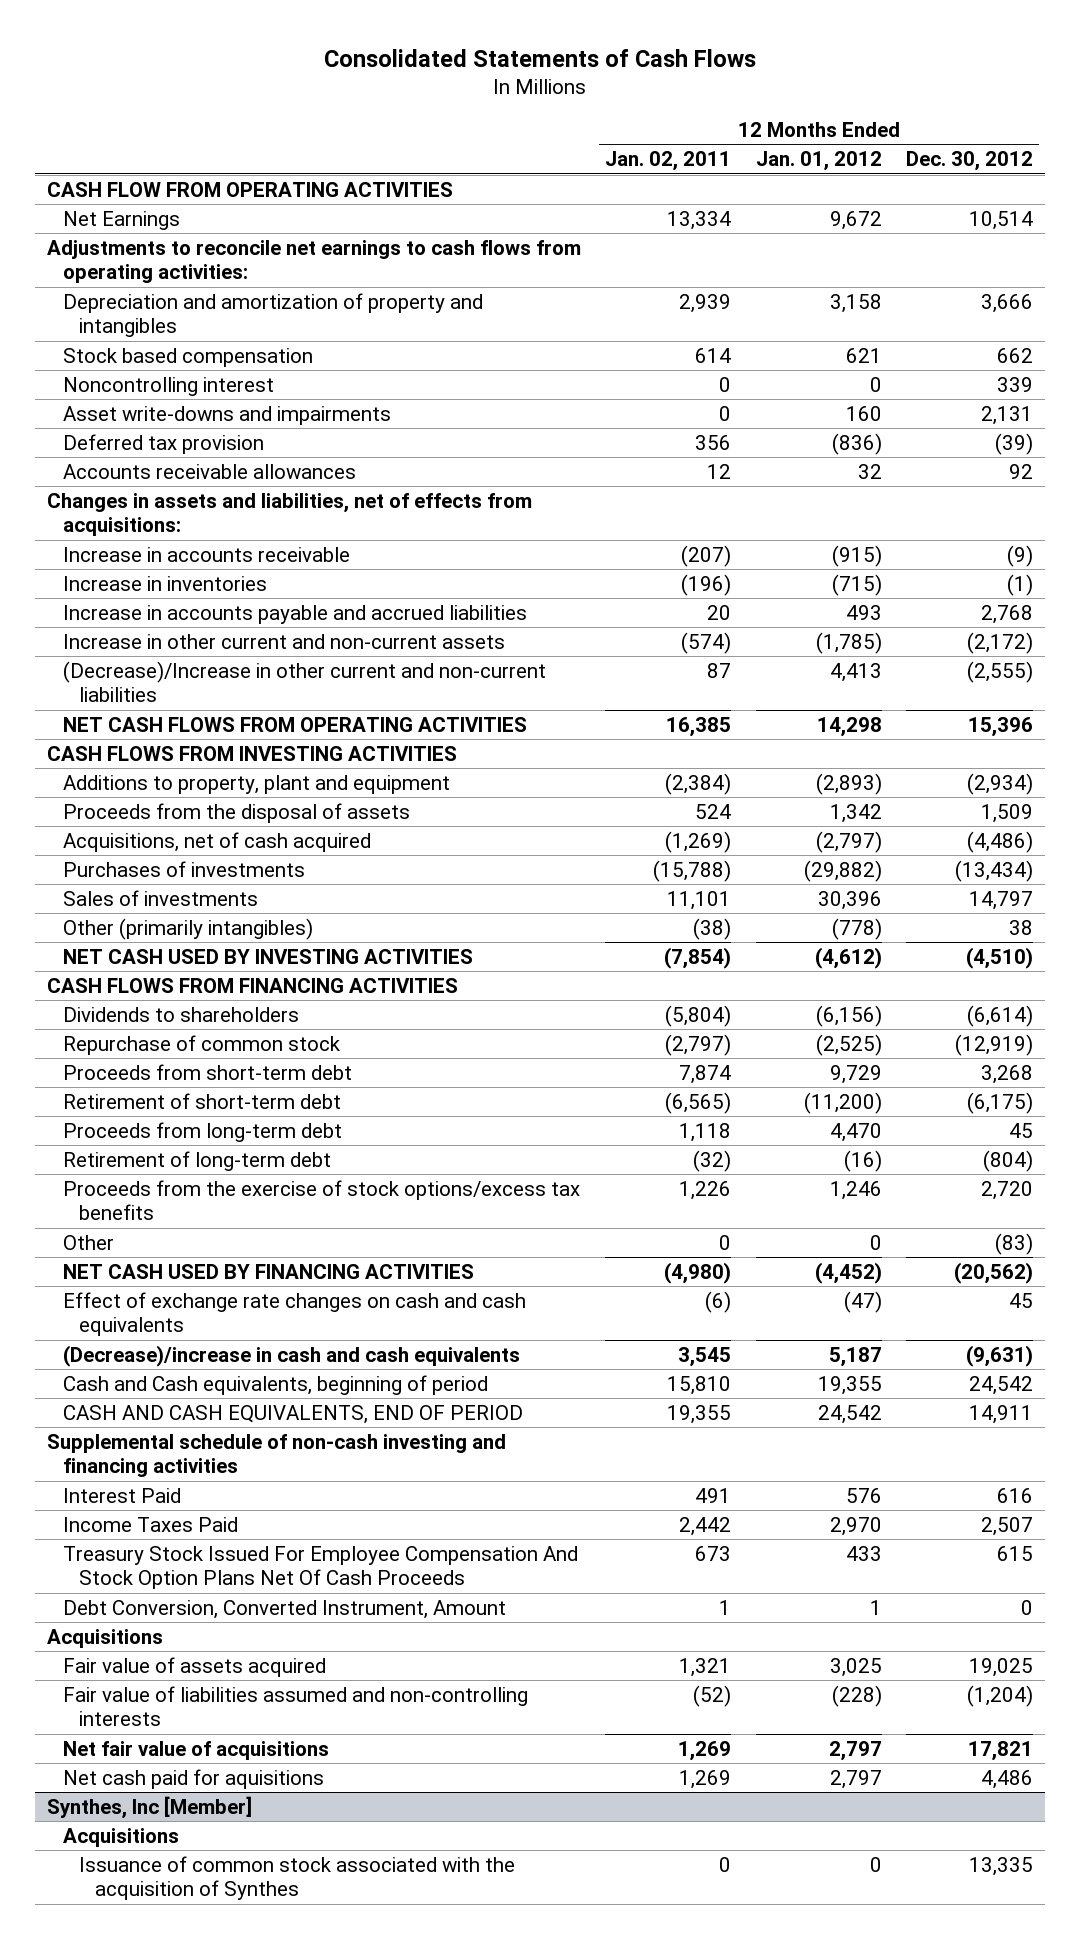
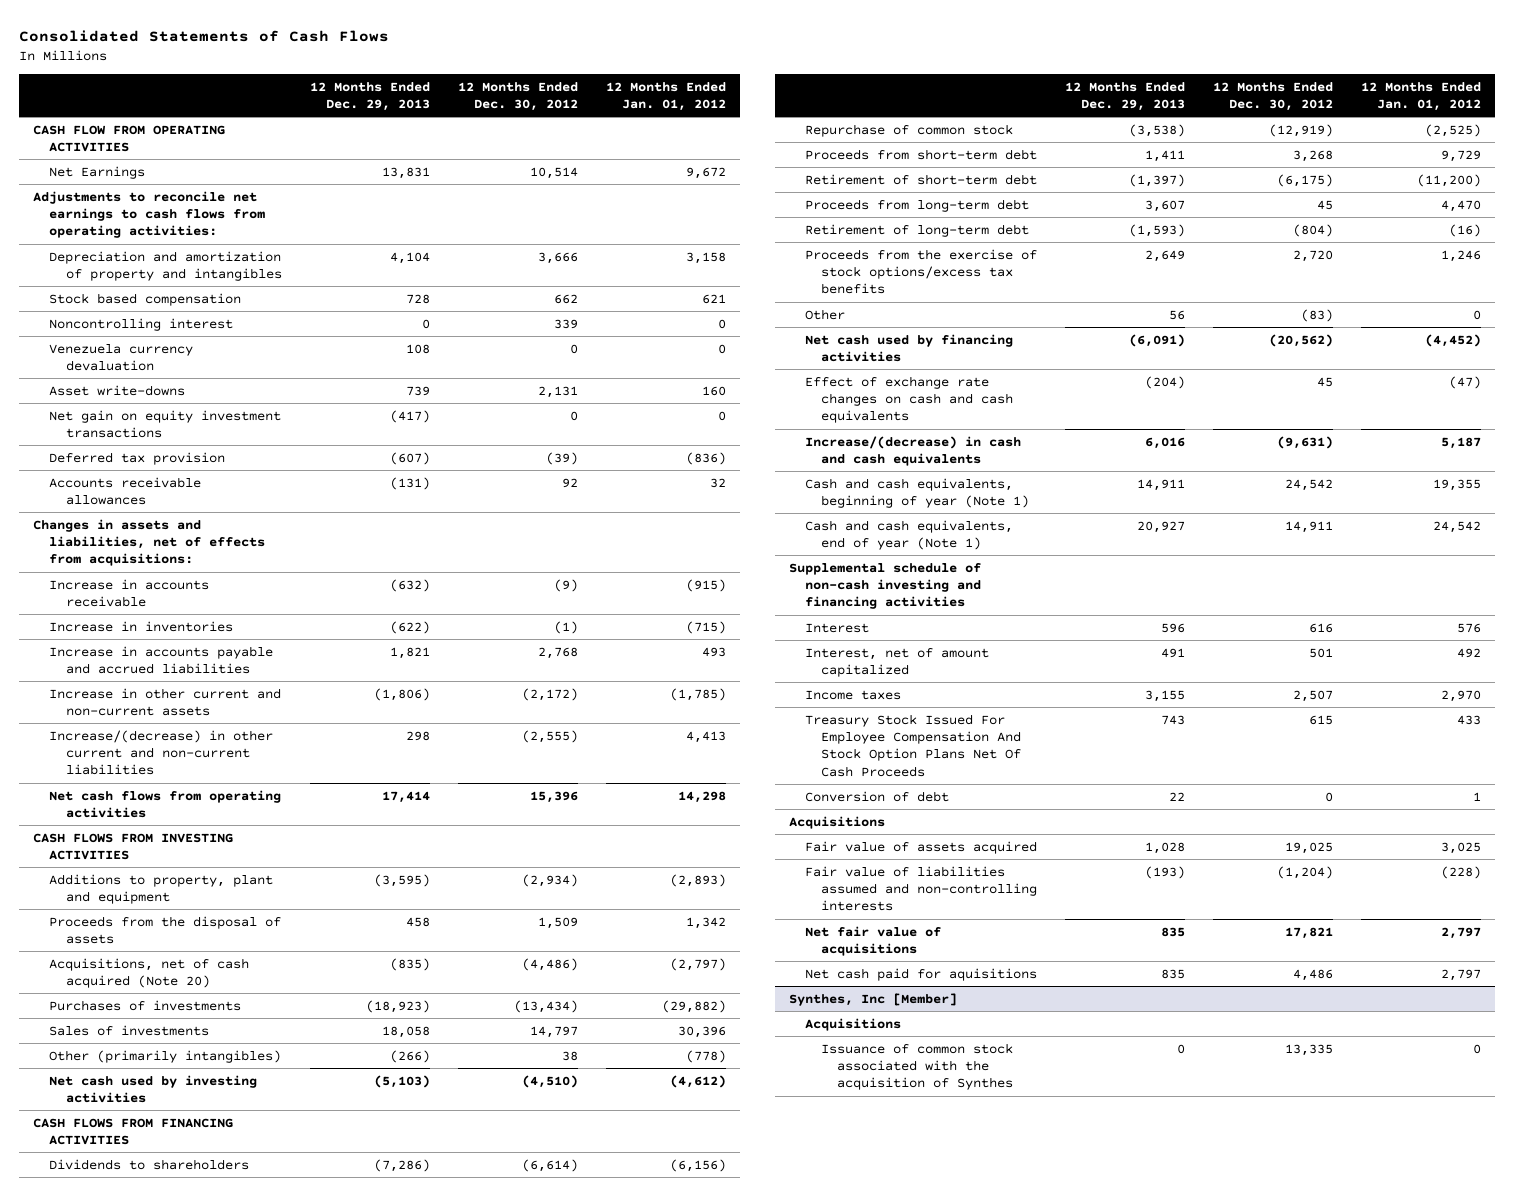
[605,151,732,172] Jan. 02, 2011 -> none
none -> [309,81,430,111] 12 Months Ended Dec. 29, 2013
none -> [49,343,194,371] Venezuela currency devaluation
[63,405,392,425] Asset write-downs and impairments -> [49,384,186,396] Asset write-downs
none -> [49,409,282,438] Net gain on equity investment transactions
[63,660,547,703] (Decrease)/Increase in other current and non-current liabilities -> [49,729,274,776] Increase/(decrease) in other current and non-current liabilities
[63,716,528,732] NET CASH FLOWS FROM OPERATING ACTIVITIES -> [49,789,282,818] Net cash flows from operating activities
[63,831,372,852] Acquisitions, net of cash acquired -> [49,957,250,988] Acquisitions, net of cash acquired (Note 20)
[63,948,474,964] NET CASH USED BY INVESTING ACTIVITIES -> [49,1074,258,1103] Net cash used by investing activities
[63,1263,475,1279] NET CASH USED BY FINANCING ACTIVITIES -> [804,333,1013,362] Net cash used by financing activities
[63,1344,521,1367] (Decrease)/increase in cash and cash equivalents -> [804,435,1021,466] Increase/(decrease) in cash and cash equivalents
[63,1374,489,1395] Cash and Cash equivalents, beginning of period -> [804,477,1030,508] Cash and cash equivalents, beginning of year (Note 1)
[63,1404,524,1424] CASH AND CASH EQUIVALENTS, END OF PERIOD -> [804,519,1013,550] Cash and cash equivalents, end of year (Note 1)
[63,1487,182,1503] Interest Paid -> [804,622,869,633] Interest
none -> [804,647,989,677] Interest, net of amount capitalized
[63,1516,239,1532] Income Taxes Paid -> [804,689,901,700] Income taxes
[63,1599,507,1619] Debt Conversion, Converted Instrument, Amount -> [804,790,949,802] Conversion of debt

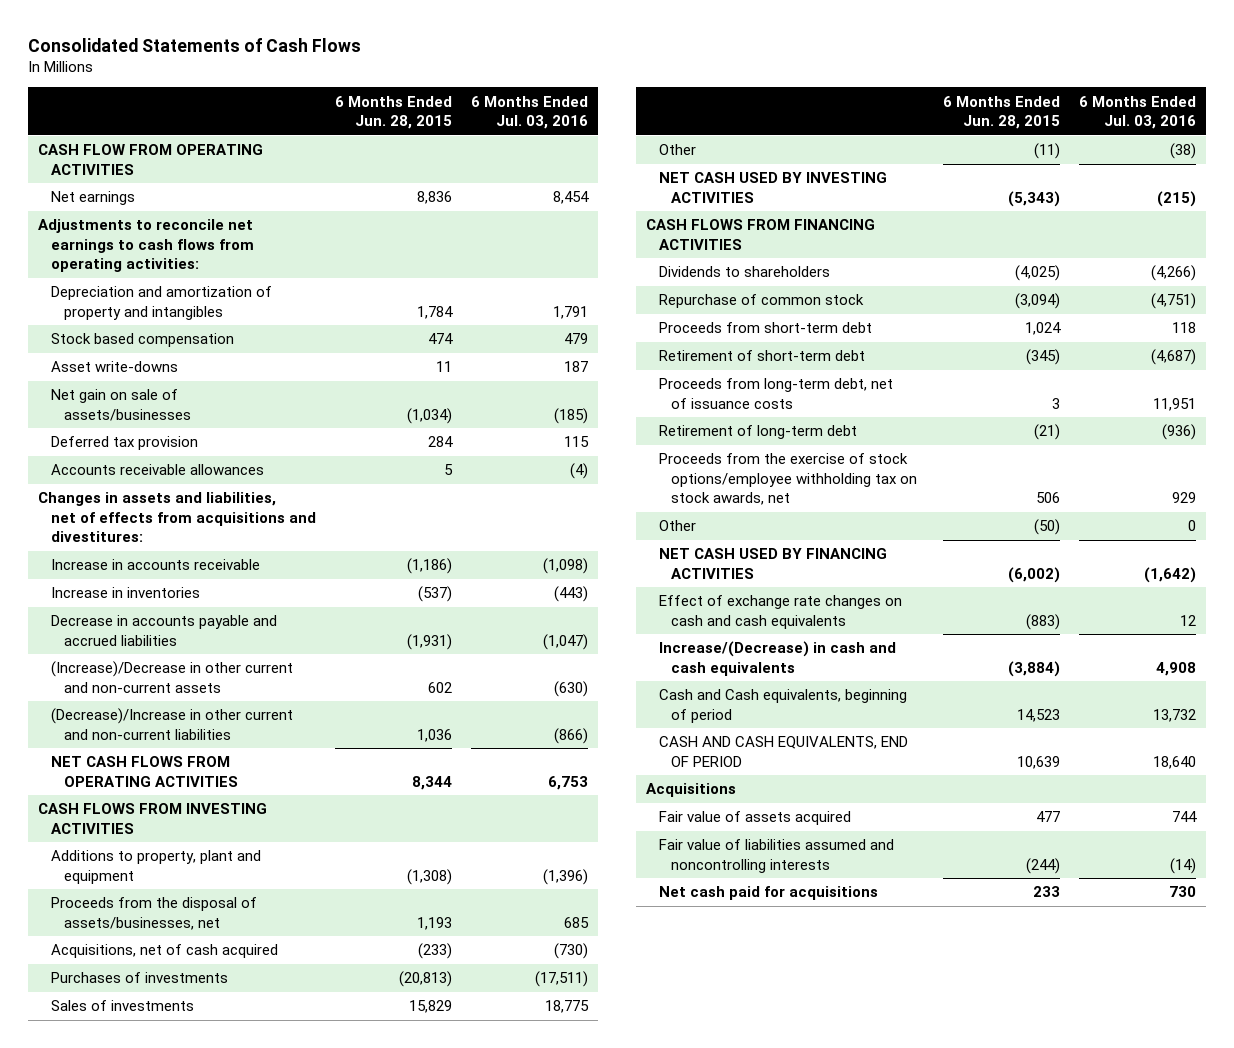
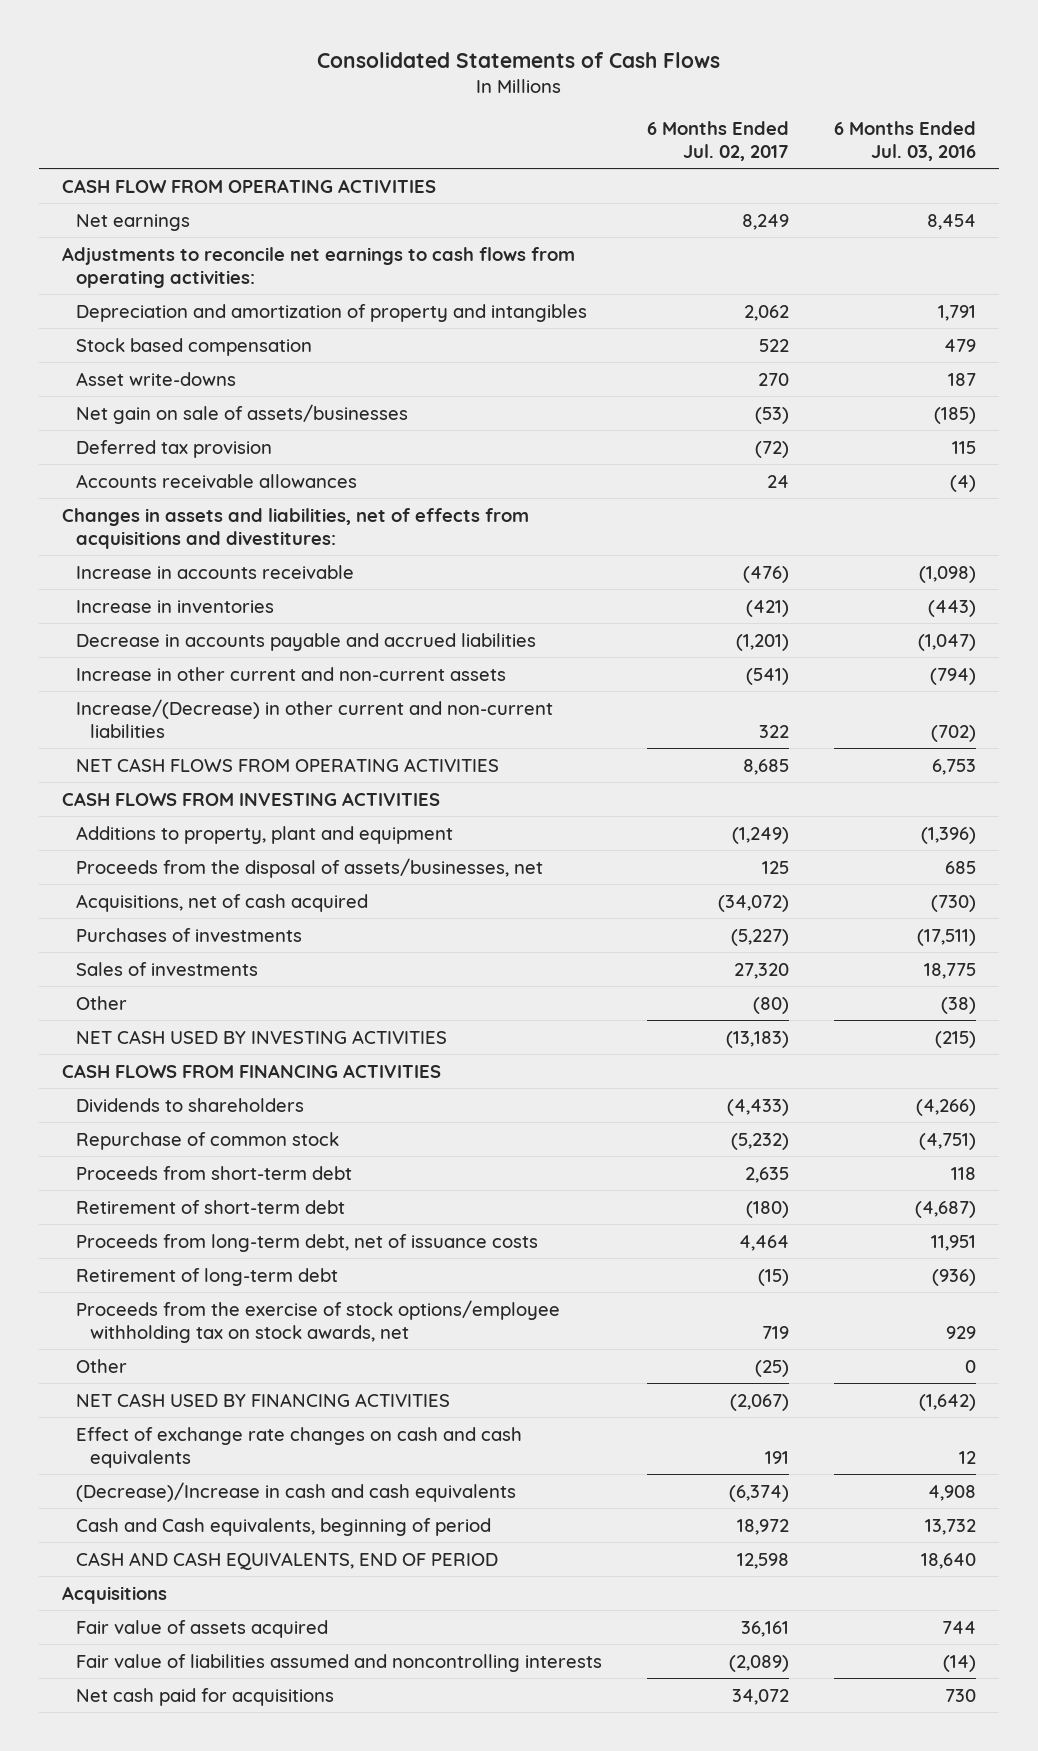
[334,95,452,130] 6 Months Ended Jun. 28, 2015 -> none
none -> [647,120,790,161] 6 Months Ended Jul. 02, 2017
[50,661,293,693] (Increase)/Decrease in other current and non-current assets -> [76,666,507,681] Increase in other current and non-current assets
[554,680,589,697] (630) -> [930,667,977,685] (794)
[50,708,293,740] (Decrease)/Increase in other current and non-current liabilities -> [76,698,554,738] Increase/(Decrease) in other current and non-current liabilities
[554,727,589,744] (866) -> [931,724,977,742] (702)
[658,641,896,676] Increase/(Decrease) in cash and cash equivalents -> [76,1481,517,1502] (Decrease)/Increase in cash and cash equivalents

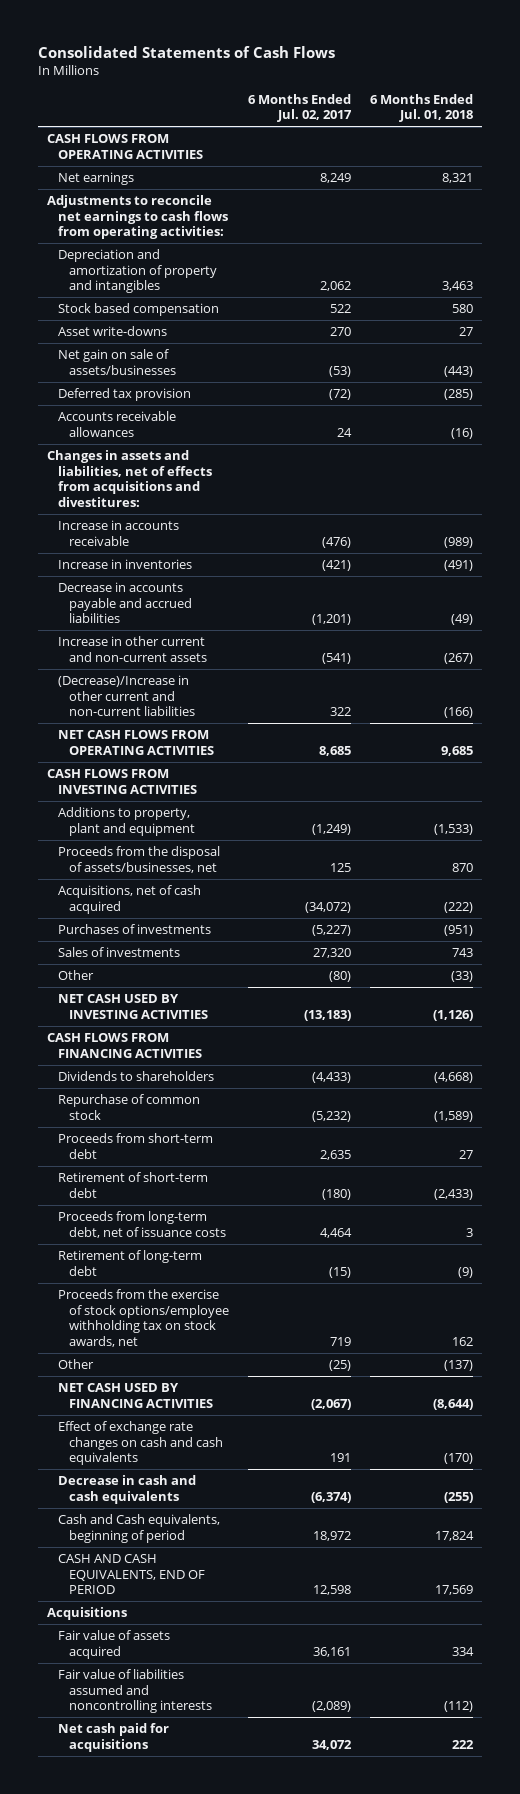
[834,120,977,161] 6 Months Ended Jul. 03, 2016 -> none
none -> [369,93,473,123] 6 Months Ended Jul. 01, 2018
[61,178,436,193] CASH FLOW FROM OPERATING ACTIVITIES -> [46,134,204,159] CASH FLOWS FROM OPERATING ACTIVITIES
[76,698,554,738] Increase/(Decrease) in other current and non-current liabilities -> [58,675,196,717] (Decrease)/Increase in other current and non-current liabilities
[76,1481,517,1502] (Decrease)/Increase in cash and cash equivalents -> [58,1475,197,1504] Decrease in cash and cash equivalents

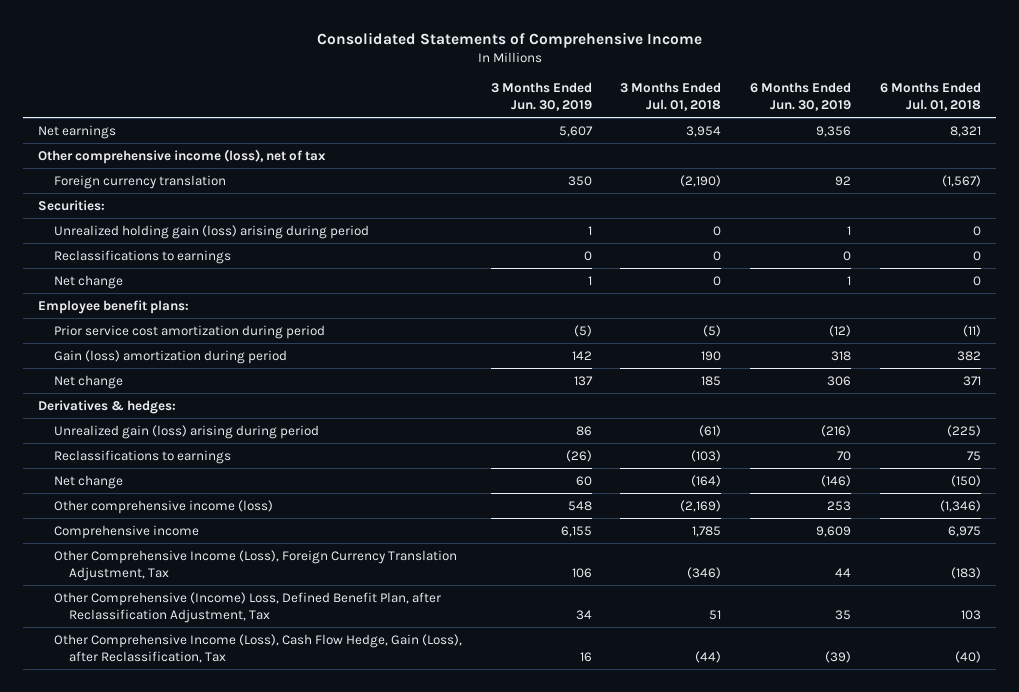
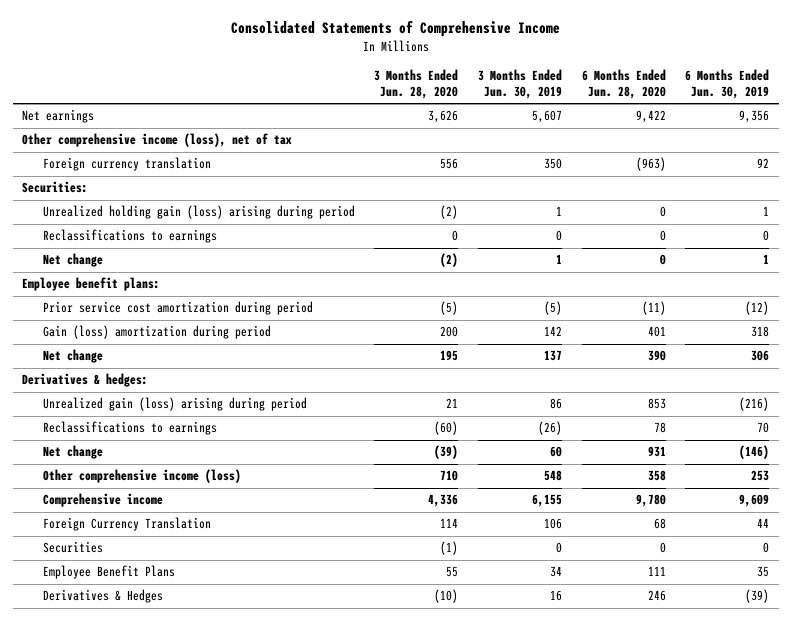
[620,82,722,112] 3 Months Ended Jul. 01, 2018 -> none
[880,82,982,112] 6 Months Ended Jul. 01, 2018 -> none
none -> [374,68,459,100] 3 Months Ended Jun. 28, 2020
none -> [581,68,666,100] 6 Months Ended Jun. 28, 2020
[53,549,457,581] Other Comprehensive Income (Loss), Foreign Currency Translation Adjustment, Tax -> [42,517,211,532] Foreign Currency Translation
none -> [42,541,103,554] Securities
[53,591,441,623] Other Comprehensive (Income) Loss, Defined Benefit Plan, after Reclassification Adjustment, Tax -> [42,565,175,580] Employee Benefit Plans
[53,633,462,663] Other Comprehensive Income (Loss), Cash Flow Hedge, Gain (Loss), after Reclassification, Tax -> [42,589,163,604] Derivatives & Hedges

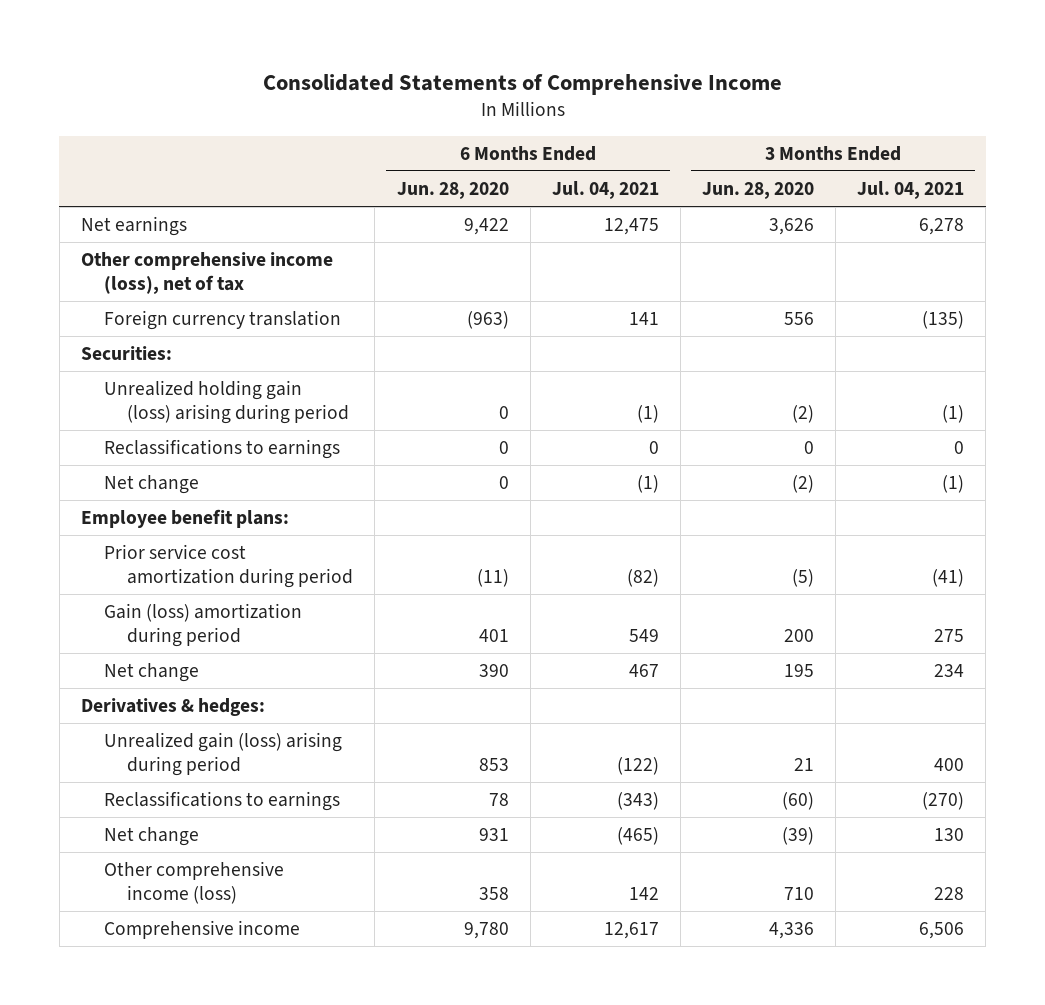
[478,68,563,100] 3 Months Ended Jun. 30, 2019 -> none
[685,68,770,100] 6 Months Ended Jun. 30, 2019 -> none
none -> [551,181,659,200] Jul. 04, 2021
none -> [857,181,965,200] Jul. 04, 2021
[42,517,211,532] Foreign Currency Translation -> none
[42,541,103,554] Securities -> none
[42,565,175,580] Employee Benefit Plans -> none
[42,589,163,604] Derivatives & Hedges -> none

